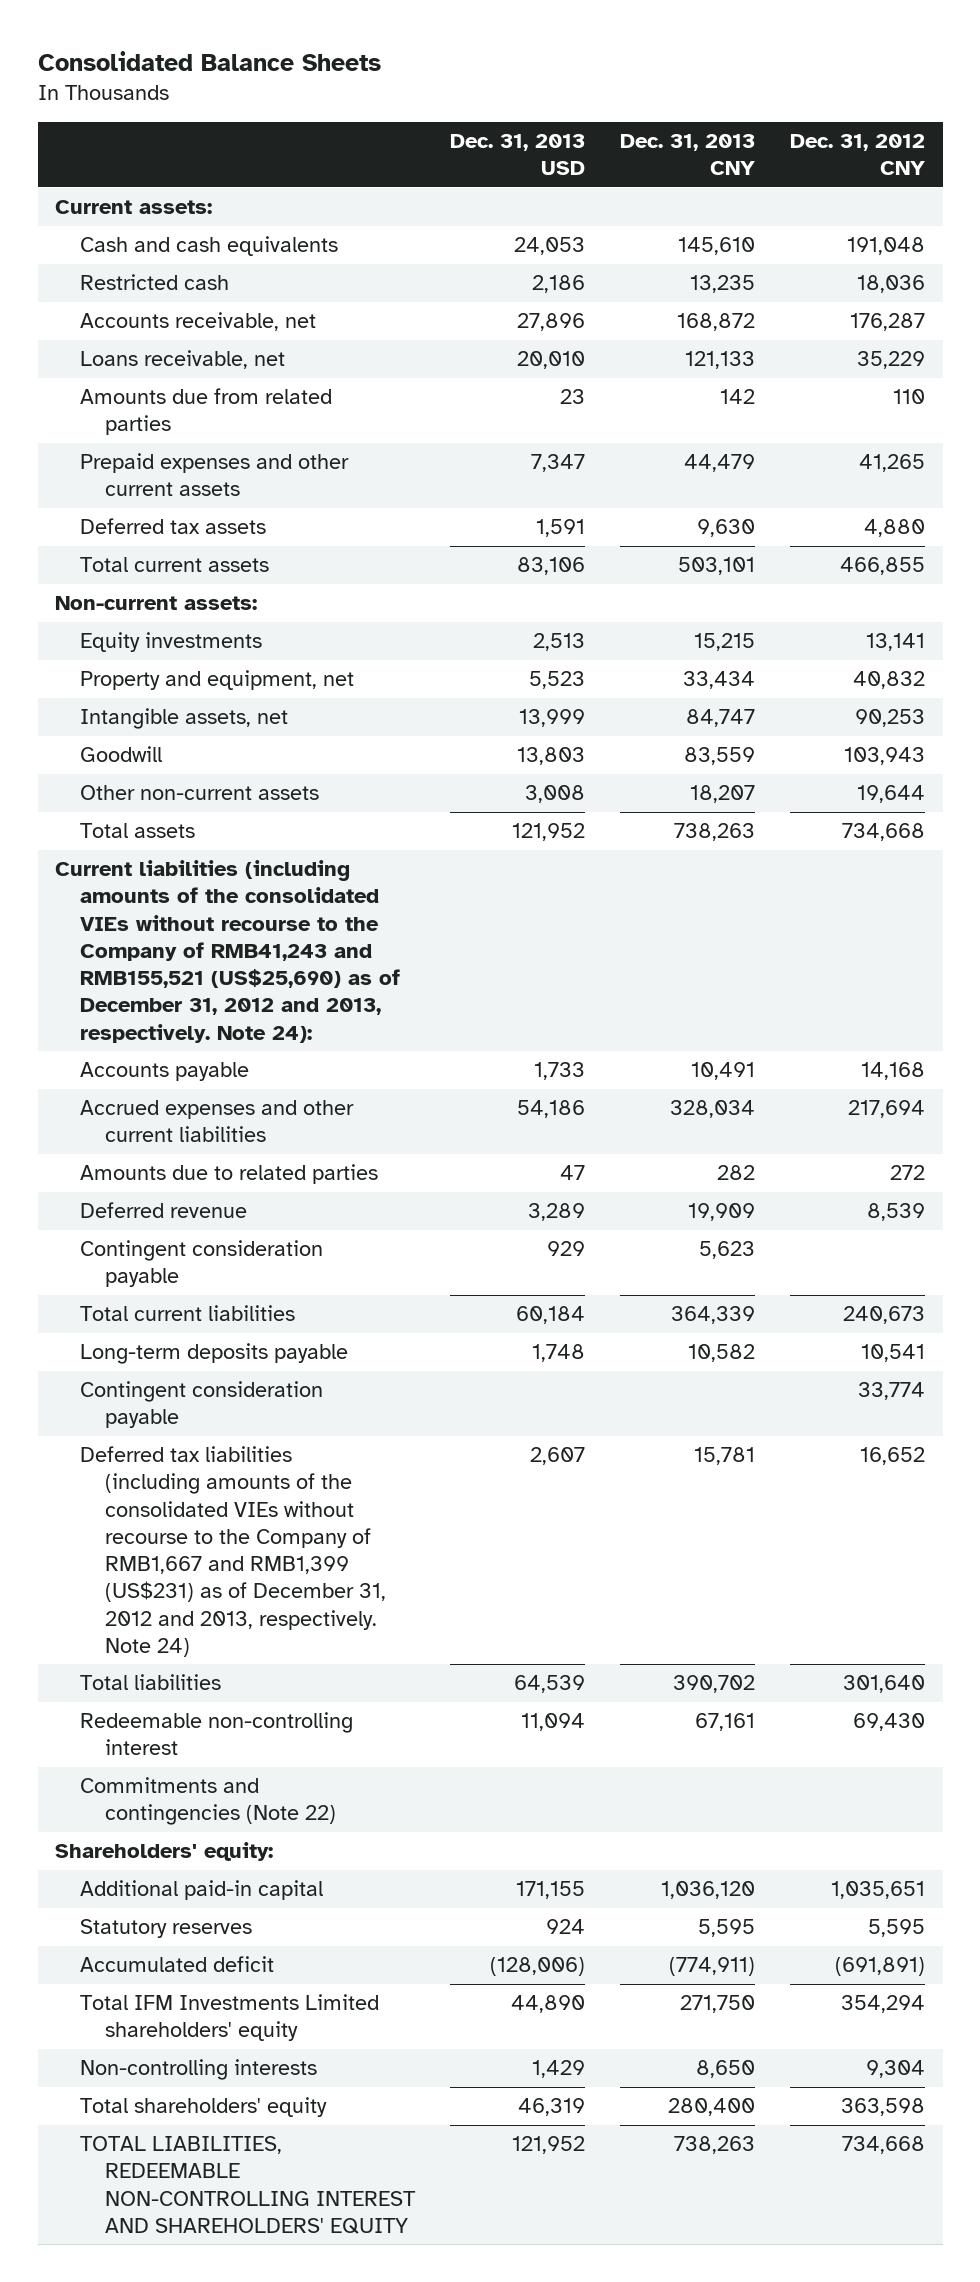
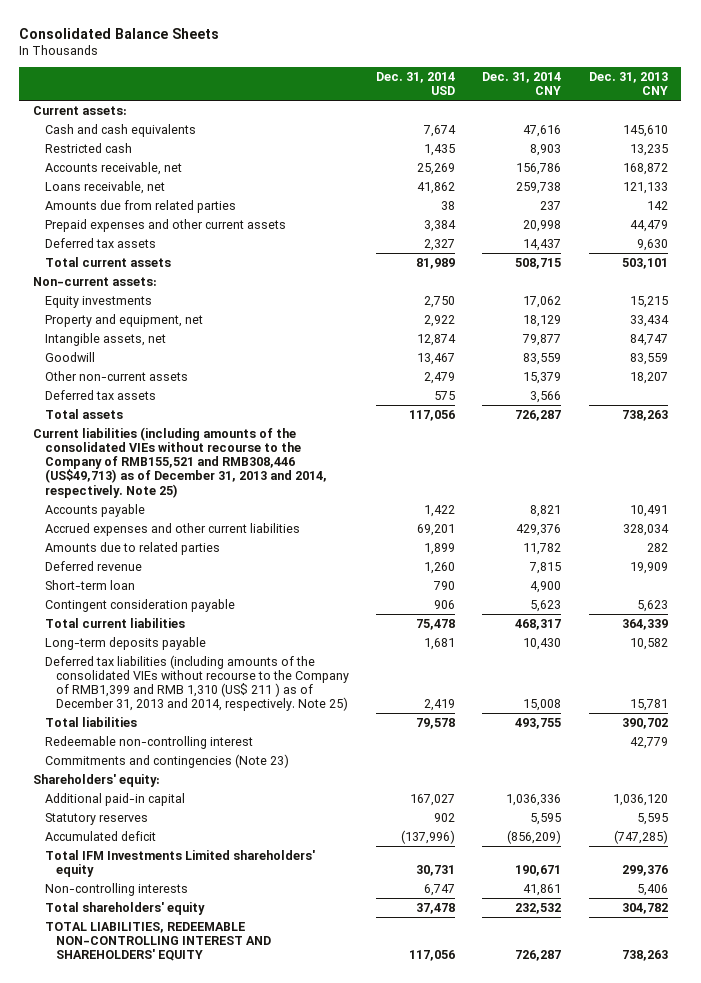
[450,133,586,176] Dec. 31, 2013 USD -> none
[790,133,926,176] Dec. 31, 2012 CNY -> none
none -> [376,72,456,96] Dec. 31, 2014 USD
none -> [482,72,562,96] Dec. 31, 2014 CNY
none -> [44,389,156,400] Deferred tax assets
[55,860,401,1043] Current liabilities (including amounts of the consolidated VIEs without recourse to the Company of RMB41,243 and RMB155,521 (US$25,690) as of December 31, 2012 and 2013, respectively. Note 24): -> [33,426,327,498] Current liabilities (including amounts of the consolidated VIEs without recourse to the Company of RMB155,521 and RMB308,446 (US$49,713) as of December 31, 2013 and 2014, respectively. Note 25)
none -> [44,579,135,590] Short-term loan
[80,1381,324,1429] Contingent consideration payable -> none
[80,1446,387,1657] Deferred tax liabilities (including amounts of the consolidated VIEs without recourse to the Company of RMB1,667 and RMB1,399 (US$231) as of December 31, 2012 and 2013, respectively. Note 24) -> [44,654,350,712] Deferred tax liabilities (including amounts of the consolidated VIEs without recourse to the Company of RMB1,399 and RMB 1,310 (US$ 211 ) as of December 31, 2013 and 2014, respectively. Note 25)
[695,1713,756,1732] 67,161 -> [629,736,668,749] 42,779
[80,1777,337,1826] Commitments and contingencies (Note 22) -> [44,753,289,768] Commitments and contingencies (Note 23)
[669,1957,756,1977] (774,911) -> [613,829,668,844] (747,285)
[680,1995,756,2014] 271,750 -> [621,864,668,876] 299,376
[696,2060,756,2079] 8,650 -> [636,883,668,896] 5,406
[668,2098,756,2117] 280,400 -> [621,902,668,914] 304,782

